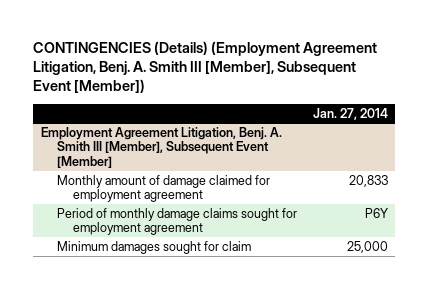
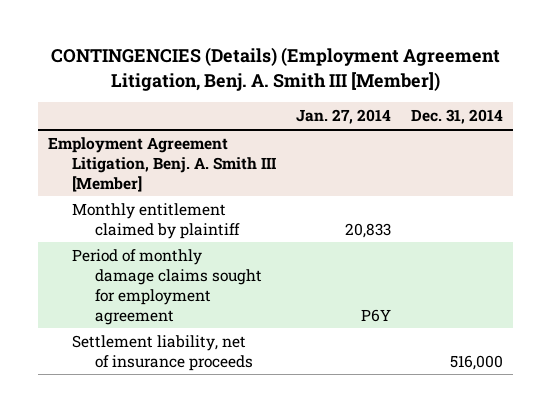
[33,40,378,94] CONTINGENCIES (Details) (Employment Agreement Litigation, Benj. A. Smith III [Member], Subsequent Event [Member]) -> [50,47,500,91] CONTINGENCIES (Details) (Employment Agreement Litigation, Benj. A. Smith III [Member])
none -> [411,109,504,125] Dec. 31, 2014
[40,126,282,169] Employment Agreement Litigation, Benj. A. Smith III [Member], Subsequent Event [Member] -> [48,136,276,192] Employment Agreement Litigation, Benj. A. Smith III [Member]
[57,174,271,203] Monthly amount of damage claimed for employment agreement -> [71,202,241,239] Monthly entitlement claimed by plaintiff
[57,240,252,254] Minimum damages sought for claim -> none
none -> [71,334,254,371] Settlement liability, net of insurance proceeds

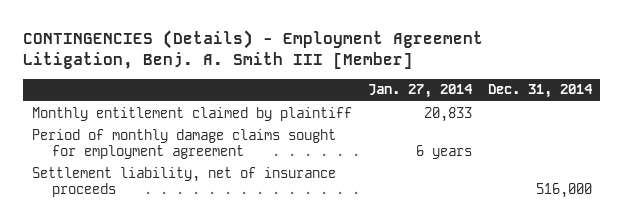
[50,47,500,91] CONTINGENCIES (Details) (Employment Agreement Litigation, Benj. A. Smith III [Member]) -> [23,30,484,70] CONTINGENCIES (Details) - Employment Agreement Litigation, Benj. A. Smith III [Member]
[48,136,276,192] Employment Agreement Litigation, Benj. A. Smith III [Member] -> none
[360,308,391,322] P6Y -> [415,145,472,160] 6 years

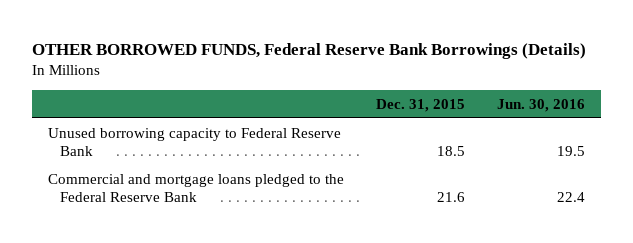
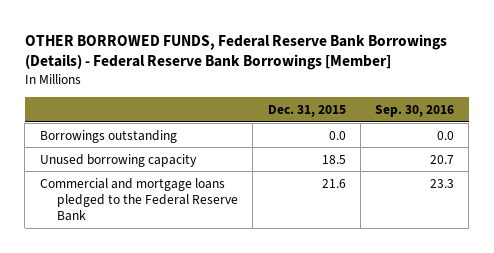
[31,42,586,59] OTHER BORROWED FUNDS, Federal Reserve Bank Borrowings (Details) -> [24,33,447,71] OTHER BORROWED FUNDS, Federal Reserve Bank Borrowings (Details) - Federal Reserve Bank Borrowings [Member]
[497,98,586,112] Jun. 30, 2016 -> none
none -> [374,105,454,118] Sep. 30, 2016
none -> [39,129,177,143] Borrowings outstanding
[47,127,341,157] Unused borrowing capacity to Federal Reserve Bank -> [39,153,197,167] Unused borrowing capacity

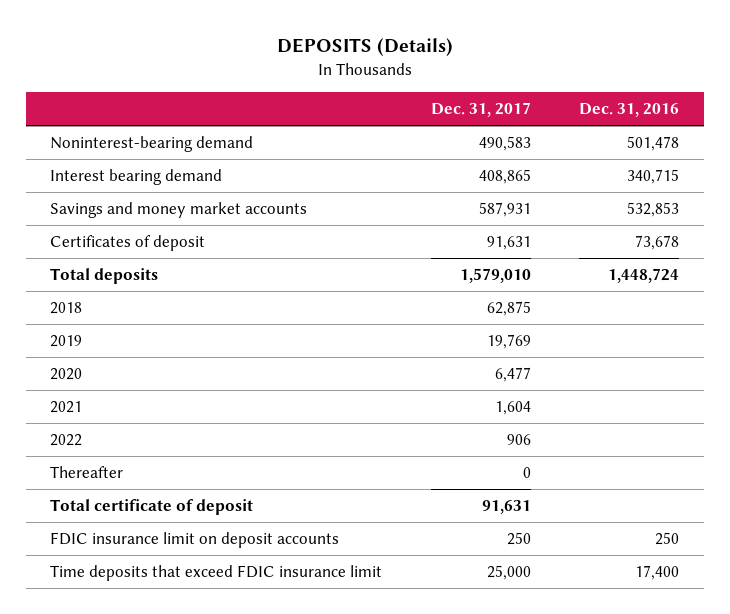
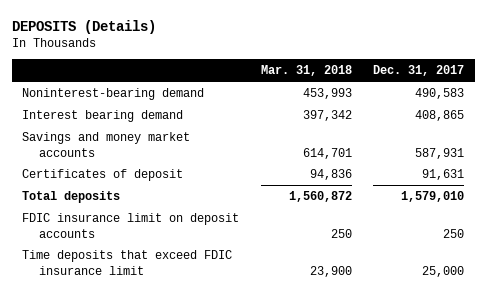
[579,103,680,118] Dec. 31, 2016 -> none
none -> [260,65,352,77] Mar. 31, 2018
[50,302,83,315] 2018 -> none
[50,335,83,348] 2019 -> none
[50,368,83,381] 2020 -> none
[50,401,83,414] 2021 -> none
[50,434,83,447] 2022 -> none
[50,466,124,479] Thereafter -> none
[50,499,254,516] Total certificate of deposit -> none

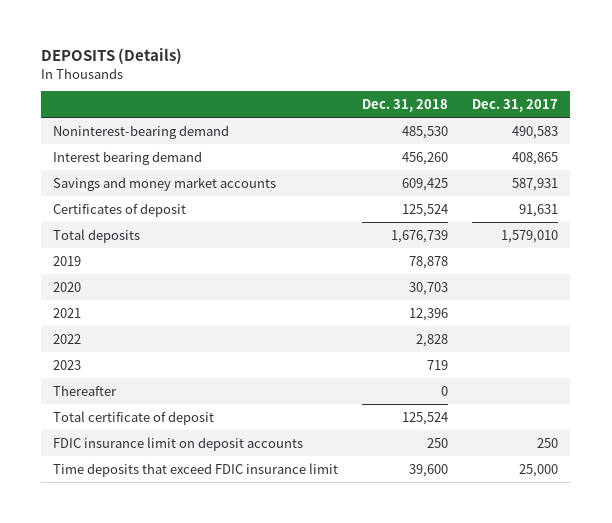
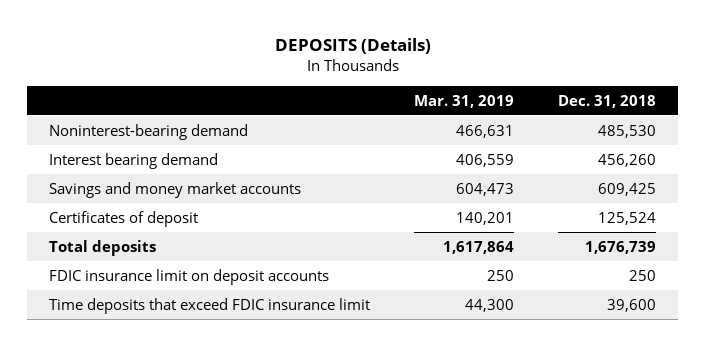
[472,99,559,113] Dec. 31, 2017 -> none
none -> [414,94,515,108] Mar. 31, 2019
[53,255,82,266] 2019 -> none
[53,281,82,292] 2020 -> none
[53,307,82,318] 2021 -> none
[53,333,82,344] 2022 -> none
[53,359,82,370] 2023 -> none
[53,384,118,396] Thereafter -> none
[53,410,215,425] Total certificate of deposit -> none

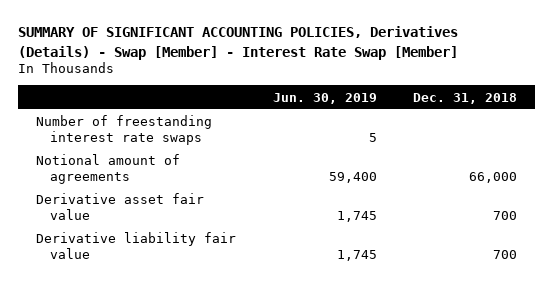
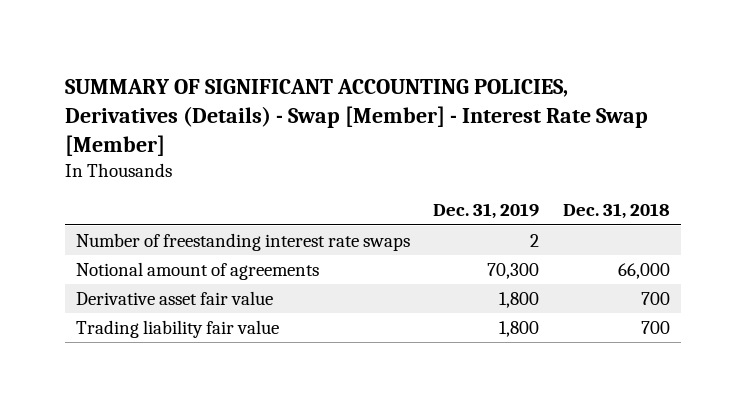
[272,92,377,104] Jun. 30, 2019 -> none
none -> [433,203,540,220] Dec. 31, 2019
[36,232,237,259] Derivative liability fair value -> [76,319,280,338] Trading liability fair value

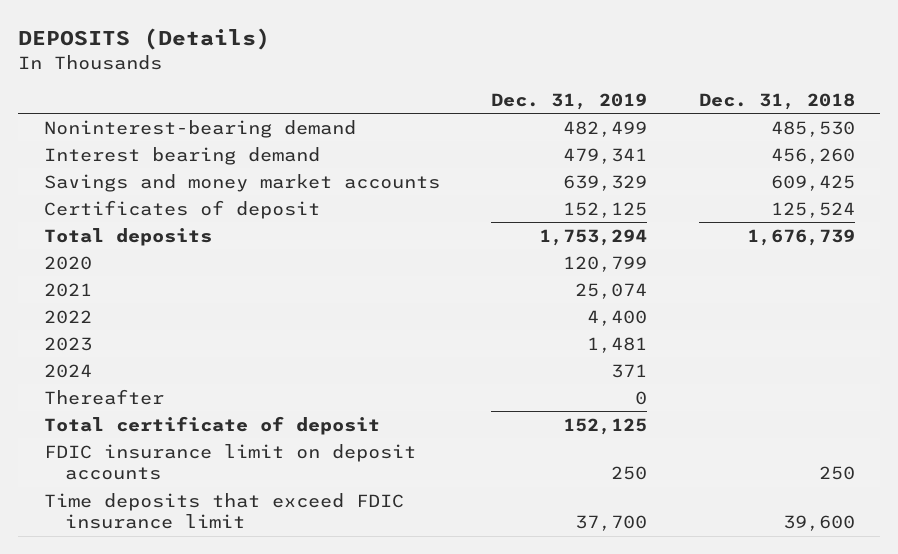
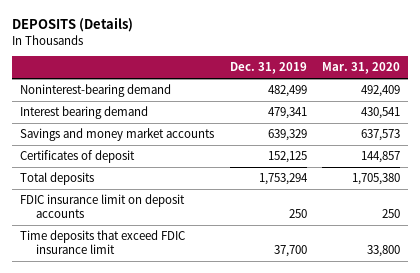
[698,92,855,110] Dec. 31, 2018 -> none
none -> [322,62,401,75] Mar. 31, 2020
[43,255,92,270] 2020 -> none
[43,282,92,297] 2021 -> none
[43,309,92,324] 2022 -> none
[43,336,92,351] 2023 -> none
[43,363,92,378] 2024 -> none
[43,388,164,405] Thereafter -> none
[43,415,380,435] Total certificate of deposit -> none

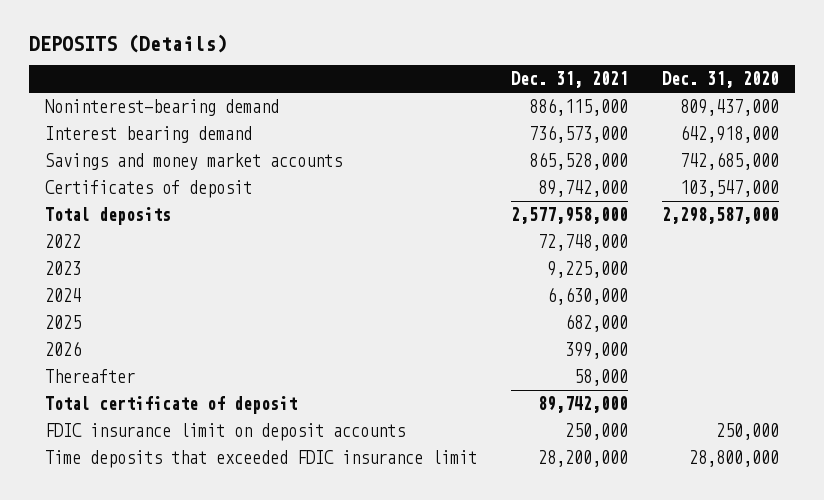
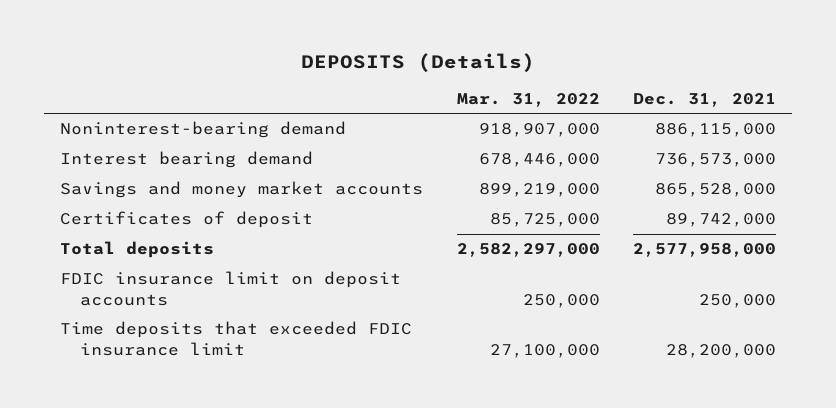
[661,71,779,89] Dec. 31, 2020 -> none
none -> [456,92,600,107] Mar. 31, 2022
[45,234,82,249] 2022 -> none
[45,261,82,276] 2023 -> none
[45,288,82,303] 2024 -> none
[45,315,82,330] 2025 -> none
[45,341,82,357] 2026 -> none
[45,369,136,384] Thereafter -> none
[45,396,298,415] Total certificate of deposit -> none

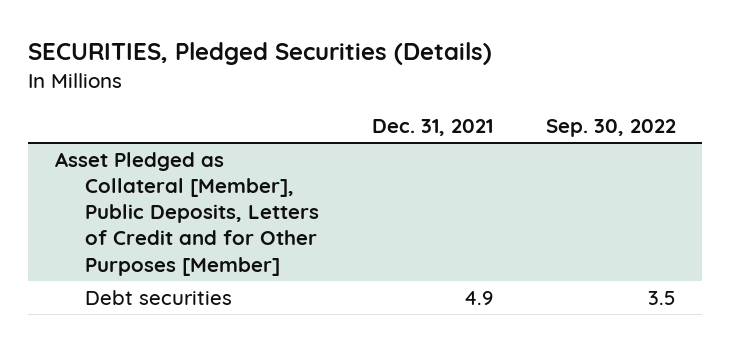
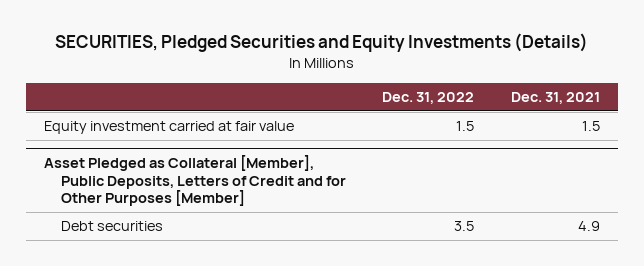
[28,42,493,66] SECURITIES, Pledged Securities (Details) -> [54,33,588,53] SECURITIES, Pledged Securities and Equity Investments (Details)
[545,118,676,137] Sep. 30, 2022 -> none
none -> [382,92,475,105] Dec. 31, 2022
none -> [43,121,294,135] Equity investment carried at fair value

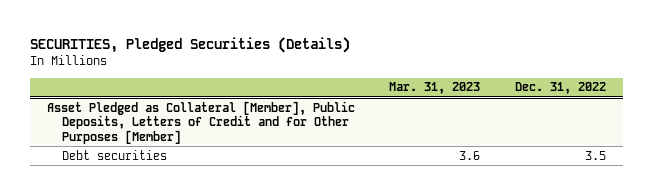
[54,33,588,53] SECURITIES, Pledged Securities and Equity Investments (Details) -> [30,36,351,53] SECURITIES, Pledged Securities (Details)
[510,92,600,105] Dec. 31, 2021 -> none
none -> [389,82,481,95] Mar. 31, 2023
[43,121,294,135] Equity investment carried at fair value -> none

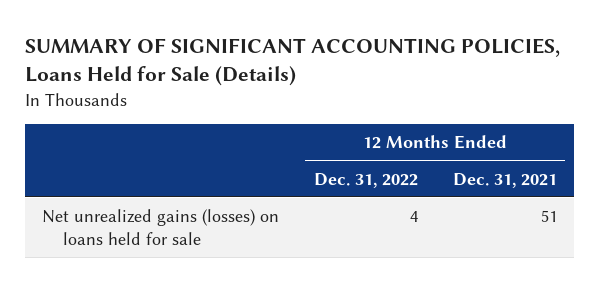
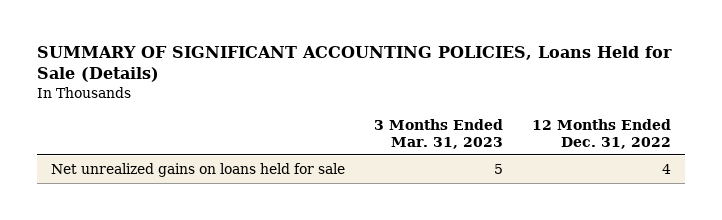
[452,172,557,188] Dec. 31, 2021 -> none
none -> [373,119,503,149] 3 Months Ended Mar. 31, 2023
[42,209,280,245] Net unrealized gains (losses) on loans held for sale -> [51,163,346,178] Net unrealized gains on loans held for sale

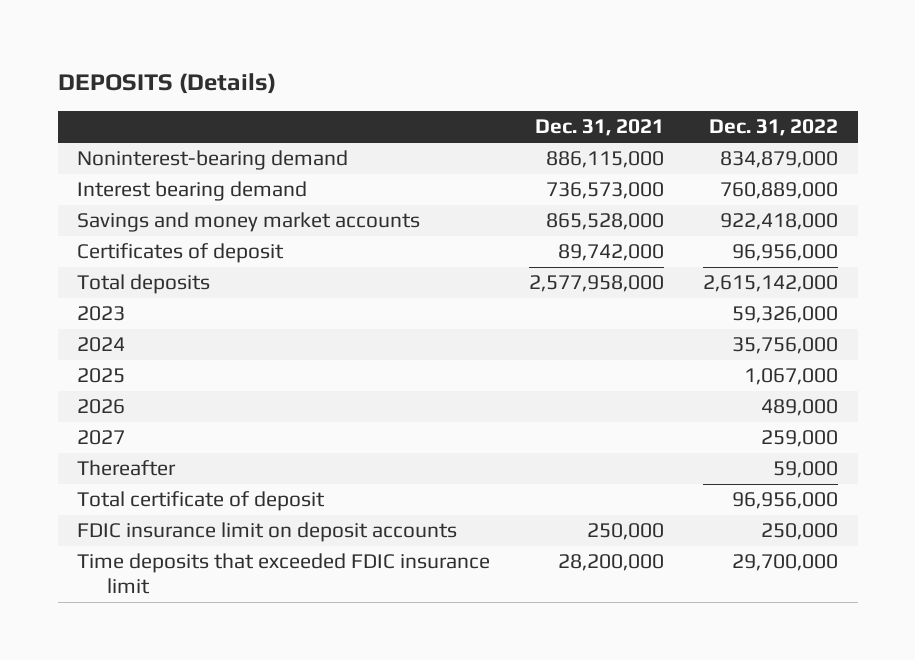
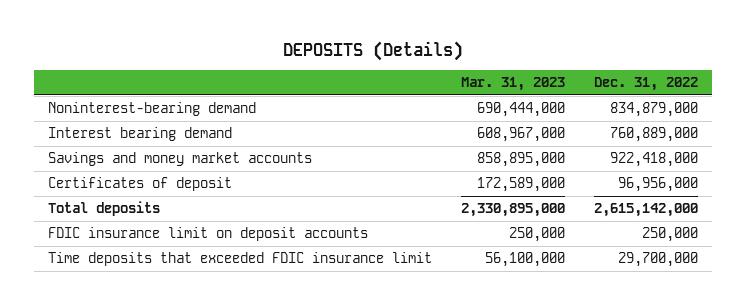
[535,119,665,137] Dec. 31, 2021 -> none
none -> [460,77,565,92] Mar. 31, 2023
[77,306,126,322] 2023 -> none
[77,337,126,353] 2024 -> none
[77,368,126,384] 2025 -> none
[77,399,126,415] 2026 -> none
[77,430,126,446] 2027 -> none
[77,460,177,477] Thereafter -> none
[77,491,326,512] Total certificate of deposit -> none

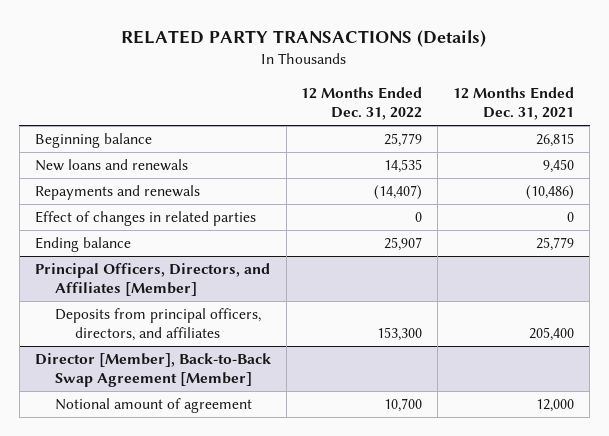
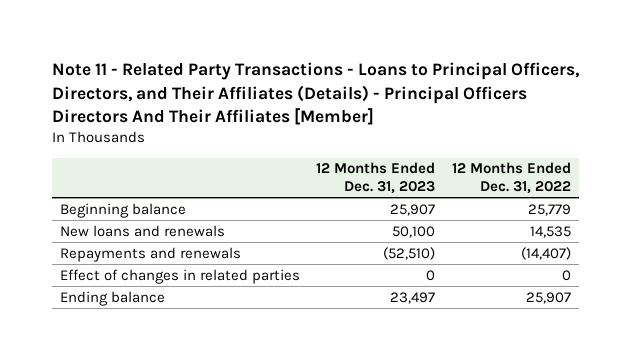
[121,30,487,48] RELATED PARTY TRANSACTIONS (Details) -> [51,62,579,125] Note 11 - Related Party Transactions - Loans to Principal Officers, Directors, and Their Affiliates (Details) - Principal Officers Directors And Their Affiliates [Member]
[453,87,575,121] 12 Months Ended Dec. 31, 2021 -> none
none -> [316,162,436,195] 12 Months Ended Dec. 31, 2023
[34,262,270,297] Principal Officers, Directors, and Affiliates [Member] -> none
[54,307,261,342] Deposits from principal officers, directors, and affiliates -> none
[34,352,271,388] Director [Member], Back-to-Back Swap Agreement [Member] -> none
[54,397,252,413] Notional amount of agreement -> none

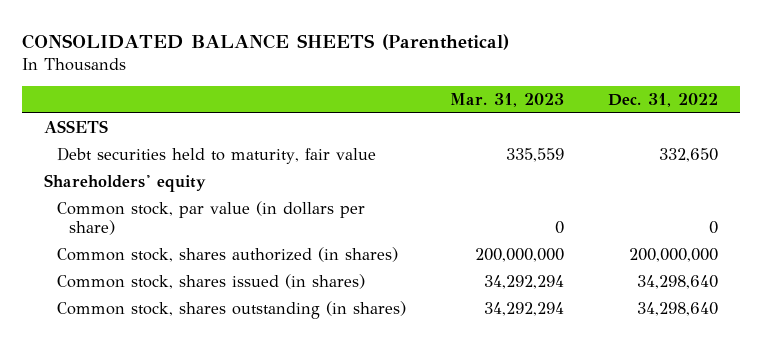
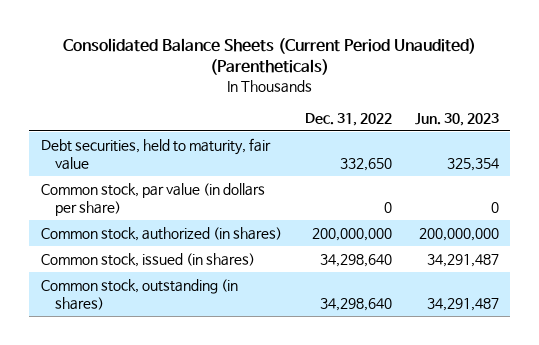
[22,33,510,50] CONSOLIDATED BALANCE SHEETS (Parenthetical) -> [62,37,476,76] Consolidated Balance Sheets (Current Period Unaudited) (Parentheticals)
[449,93,564,108] Mar. 31, 2023 -> none
none -> [414,112,499,126] Jun. 30, 2023
[44,119,109,133] ASSETS -> none
[44,173,207,192] Shareholders' equity -> none
[56,146,376,164] Debt securities held to maturity, fair value -> [40,137,271,170] Debt securities, held to maturity, fair value
[56,246,398,262] Common stock, shares authorized (in shares) -> [40,226,282,241] Common stock, authorized (in shares)
[56,273,365,289] Common stock, shares issued (in shares) -> [40,252,255,267] Common stock, issued (in shares)
[56,300,406,319] Common stock, shares outstanding (in shares) -> [40,278,238,310] Common stock, outstanding (in shares)

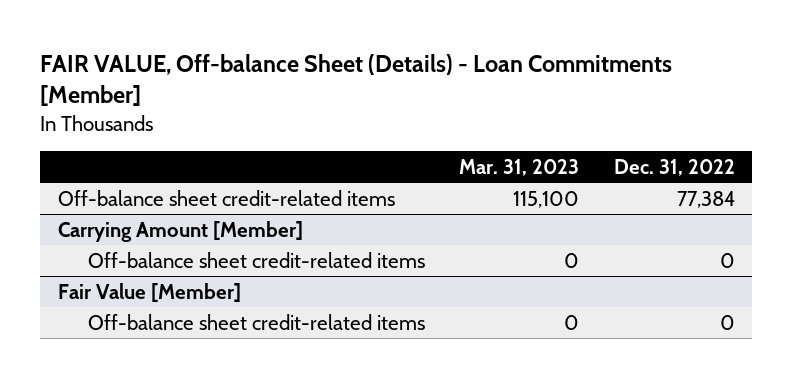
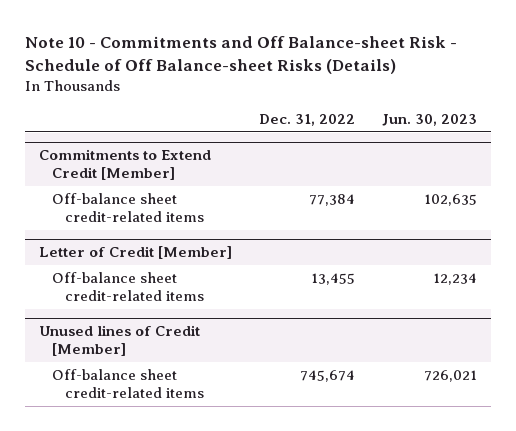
[40,53,673,107] FAIR VALUE, Off-balance Sheet (Details) - Loan Commitments [Member] -> [25,36,458,75] Note 10 - Commitments and Off Balance-sheet Risk - Schedule of Off Balance-sheet Risks (Details)
[459,158,580,176] Mar. 31, 2023 -> none
none -> [382,114,478,127] Jun. 30, 2023
none -> [38,149,211,181] Commitments to Extend Credit [Member]
[57,220,303,242] Carrying Amount [Member] -> none
[57,282,241,302] Fair Value [Member] -> none
none -> [38,246,232,260] Letter of Credit [Member]
[719,252,735,268] 0 -> [311,272,356,285] 13,455
none -> [38,325,200,357] Unused lines of Credit [Member]
[719,314,735,330] 0 -> [300,369,356,382] 745,674

